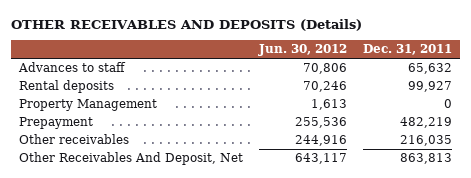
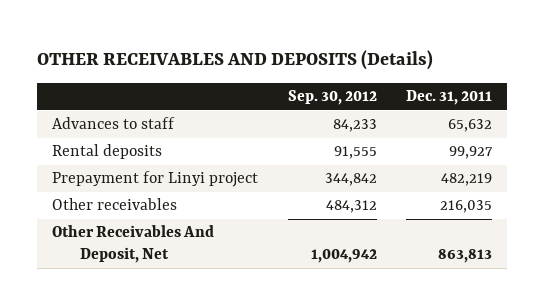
[257,44,347,57] Jun. 30, 2012 -> none
none -> [287,90,377,106] Sep. 30, 2012
[18,99,157,112] Property Management -> none
[18,117,93,130] Prepayment -> [52,171,259,188] Prepayment for Linyi project

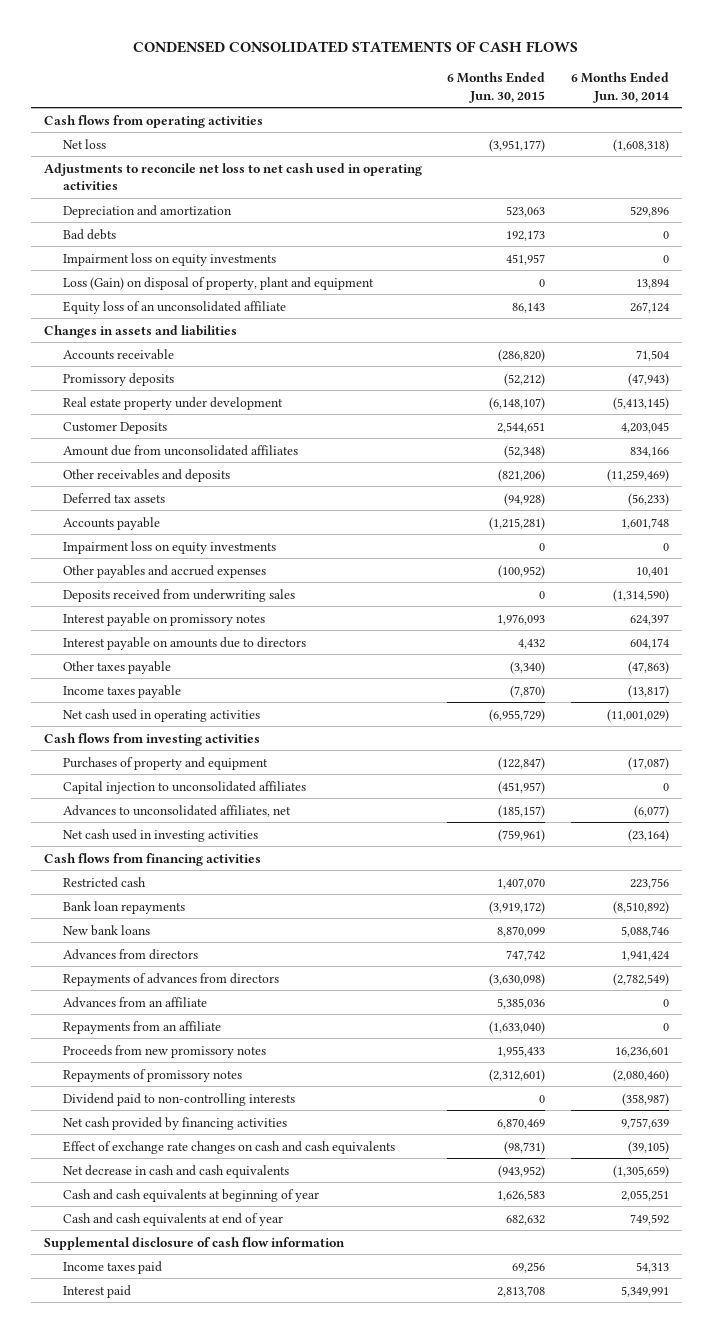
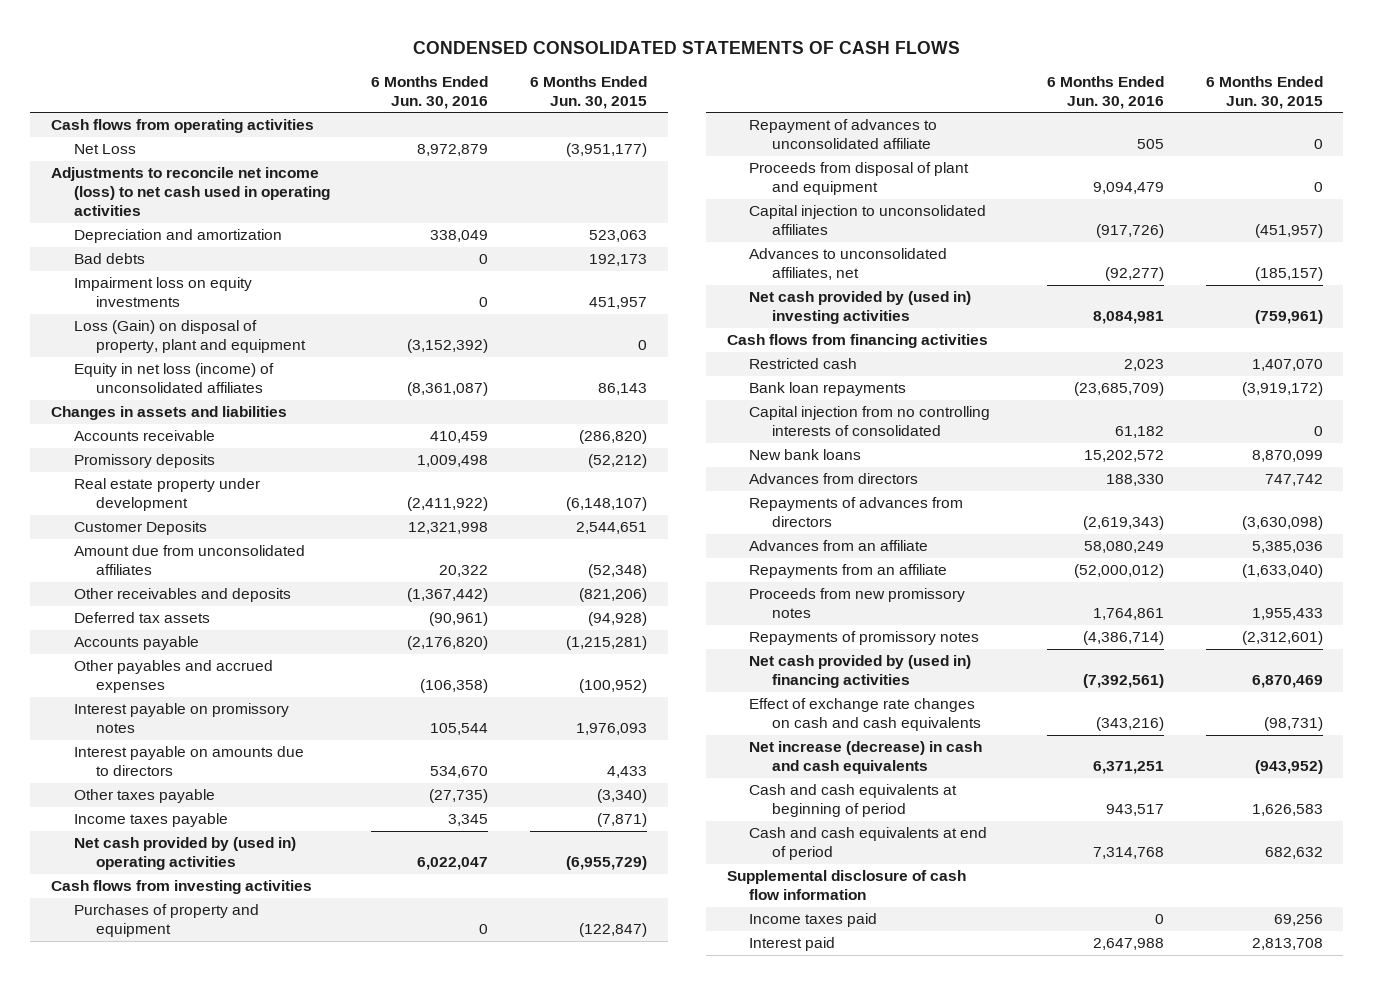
[570,72,669,103] 6 Months Ended Jun. 30, 2014 -> none
none -> [371,75,489,109] 6 Months Ended Jun. 30, 2016
[63,138,107,149] Net loss -> [73,144,136,155] Net Loss
[43,162,422,191] Adjustments to reconcile net loss to net cash used in operating activities -> [51,167,330,217] Adjustments to reconcile net income (loss) to net cash used in operating activities
[63,300,287,314] Equity loss of an unconsolidated affiliate -> [73,363,274,394] Equity in net loss (income) of unconsolidated affiliates
[63,540,277,554] Impairment loss on equity investments -> none
[63,588,296,602] Deposits received from underwriting sales -> none
[518,638,546,649] 4,432 -> [606,766,647,779] 4,433
[510,684,546,698] (7,870) -> [596,813,647,828] (7,871)
[63,708,261,722] Net cash used in operating activities -> [73,837,296,871] Net cash provided by (used in) operating activities
none -> [749,119,938,150] Repayment of advances to unconsolidated affiliate
none -> [749,162,970,196] Proceeds from disposal of plant and equipment
[63,828,259,842] Net cash used in investing activities -> [749,291,972,325] Net cash provided by (used in) investing activities
none -> [749,406,991,437] Capital injection from no controlling interests of consolidated
[63,1092,296,1106] Dividend paid to non-controlling interests -> none
[63,1116,288,1130] Net cash provided by financing activities -> [749,655,972,689] Net cash provided by (used in) financing activities
[63,1164,290,1178] Net decrease in cash and cash equivalents -> [749,741,983,775] Net increase (decrease) in cash and cash equivalents
[63,1188,320,1202] Cash and cash equivalents at beginning of year -> [749,784,958,818] Cash and cash equivalents at beginning of period
[63,1212,284,1226] Cash and cash equivalents at end of year -> [749,827,988,861] Cash and cash equivalents at end of period

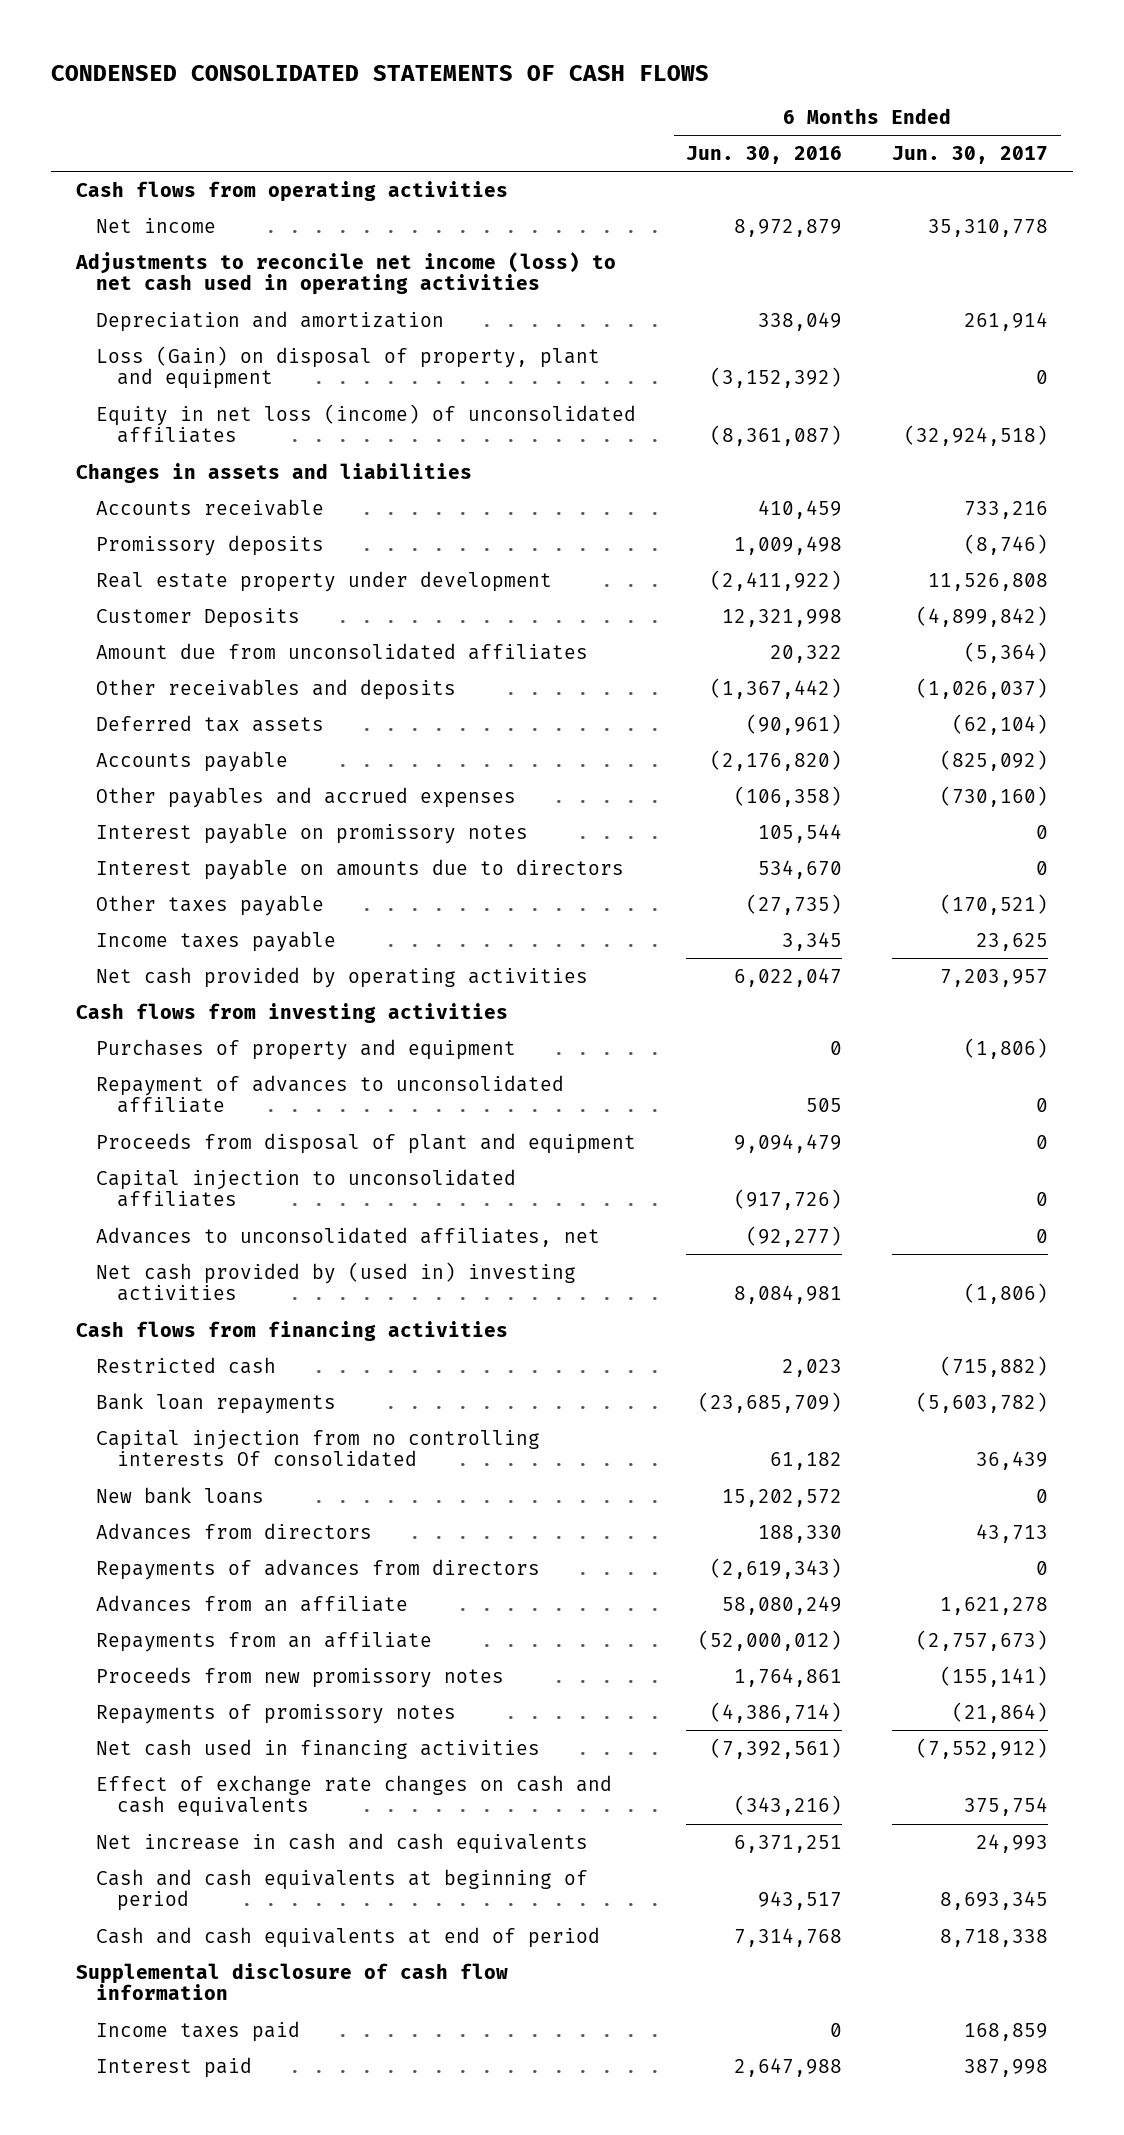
[529,75,647,109] 6 Months Ended Jun. 30, 2015 -> none
none -> [892,146,1049,165] Jun. 30, 2017
[73,144,136,155] Net Loss -> [96,217,217,233] Net income
[73,253,145,265] Bad debts -> none
[73,277,252,308] Impairment loss on equity investments -> none
[73,837,296,871] Net cash provided by (used in) operating activities -> [96,966,589,988] Net cash provided by operating activities
[749,406,991,437] Capital injection from no controlling interests of consolidated -> [96,1429,541,1468] Capital injection from no controlling interests Of consolidated
[749,655,972,689] Net cash provided by (used in) financing activities -> [96,1738,541,1759] Net cash used in financing activities
[749,741,983,775] Net increase (decrease) in cash and cash equivalents -> [96,1832,589,1854] Net increase in cash and cash equivalents

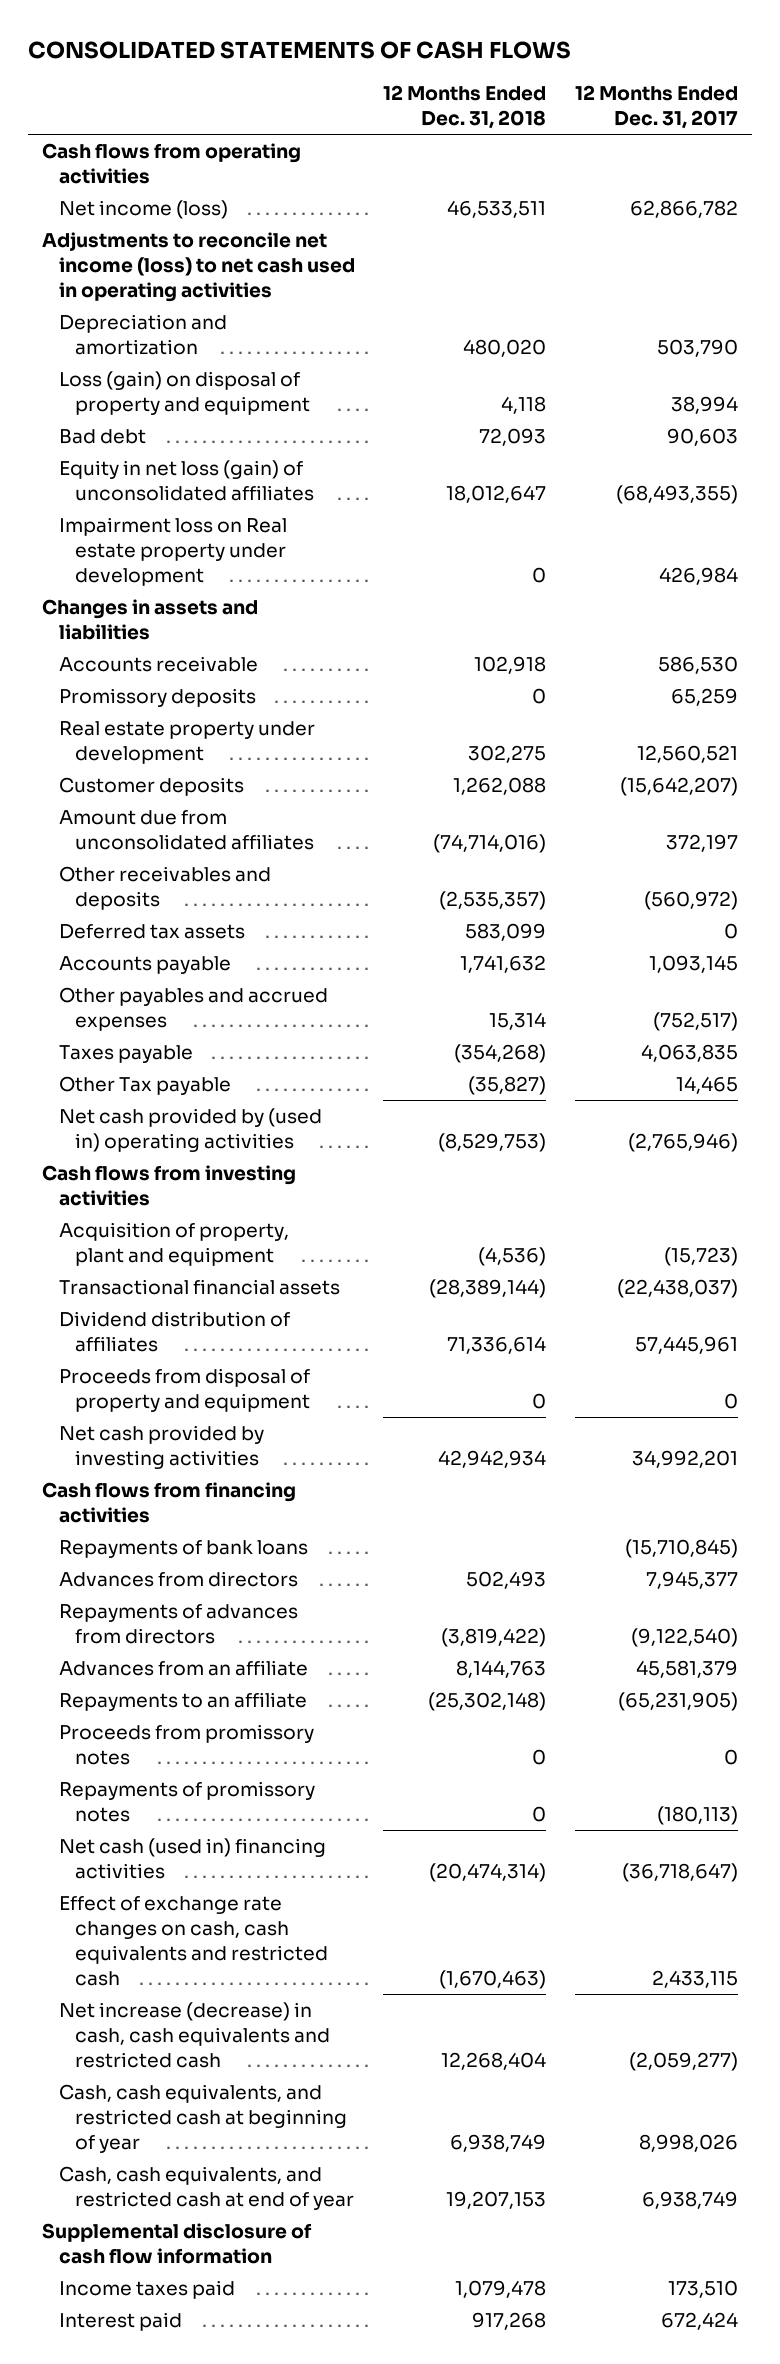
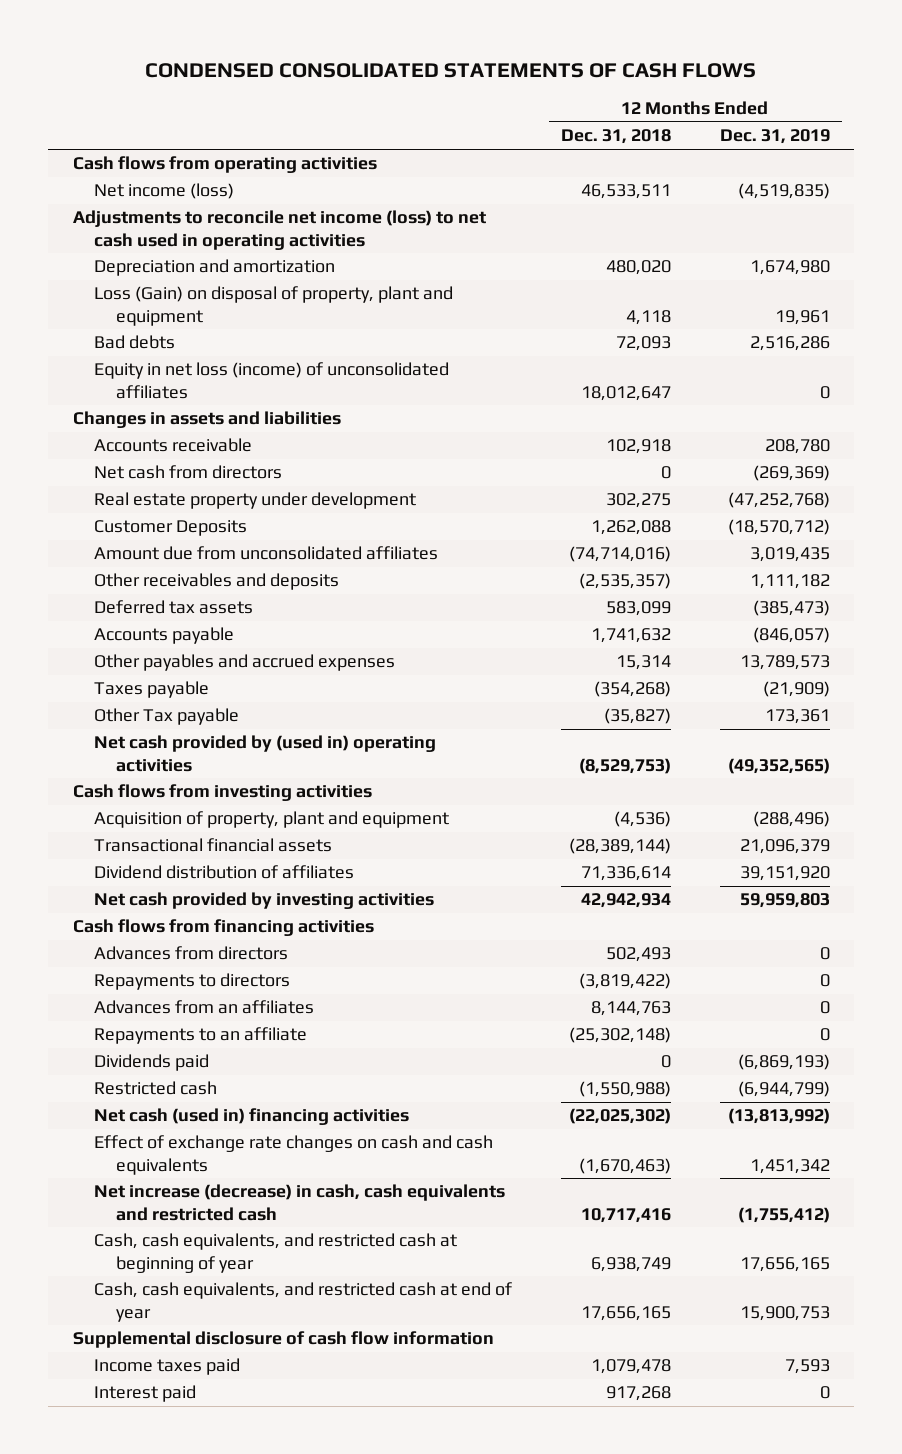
[27,40,571,59] CONSOLIDATED STATEMENTS OF CASH FLOWS -> [145,62,757,78] CONDENSED CONSOLIDATED STATEMENTS OF CASH FLOWS
[574,85,738,130] 12 Months Ended Dec. 31, 2017 -> none
none -> [719,129,830,145] Dec. 31, 2019
[58,517,287,586] Impairment loss on Real estate property under development -> none
[58,371,311,416] Loss (gain) on disposal of property and equipment -> [94,286,454,326] Loss (Gain) on disposal of property, plant and equipment
[58,429,146,445] Bad debt -> [94,335,176,350] Bad debts
[58,460,315,502] Equity in net loss (gain) of unconsolidated affiliates -> [94,362,450,399] Equity in net loss (income) of unconsolidated affiliates
[58,688,256,708] Promissory deposits -> none
none -> [94,465,283,480] Net cash from directors
[58,777,244,797] Customer deposits -> [94,520,248,537] Customer Deposits
[58,1368,311,1413] Proceeds from disposal of property and equipment -> none
[58,1540,308,1559] Repayments of bank loans -> none
[58,1604,298,1645] Repayments of advances from directors -> [94,973,291,991] Repayments to directors
[58,1660,308,1677] Advances from an affiliate -> [94,1000,315,1015] Advances from an affiliates
[58,1724,314,1766] Proceeds from promissory notes -> none
[58,1781,315,1823] Repayments of promissory notes -> none
none -> [94,1054,210,1072] Dividends paid
none -> [94,1081,218,1096] Restricted cash
[429,1863,547,1883] (20,474,314) -> [568,1108,671,1125] (22,025,302)
[58,1896,329,1986] Effect of exchange rate changes on cash, cash equivalents and restricted cash -> [94,1135,494,1175] Effect of exchange rate changes on cash and cash equivalents
[441,2051,547,2070] 12,268,404 -> [580,1207,671,1223] 10,717,416
[446,2191,547,2210] 19,207,153 -> [580,1305,671,1321] 17,656,165

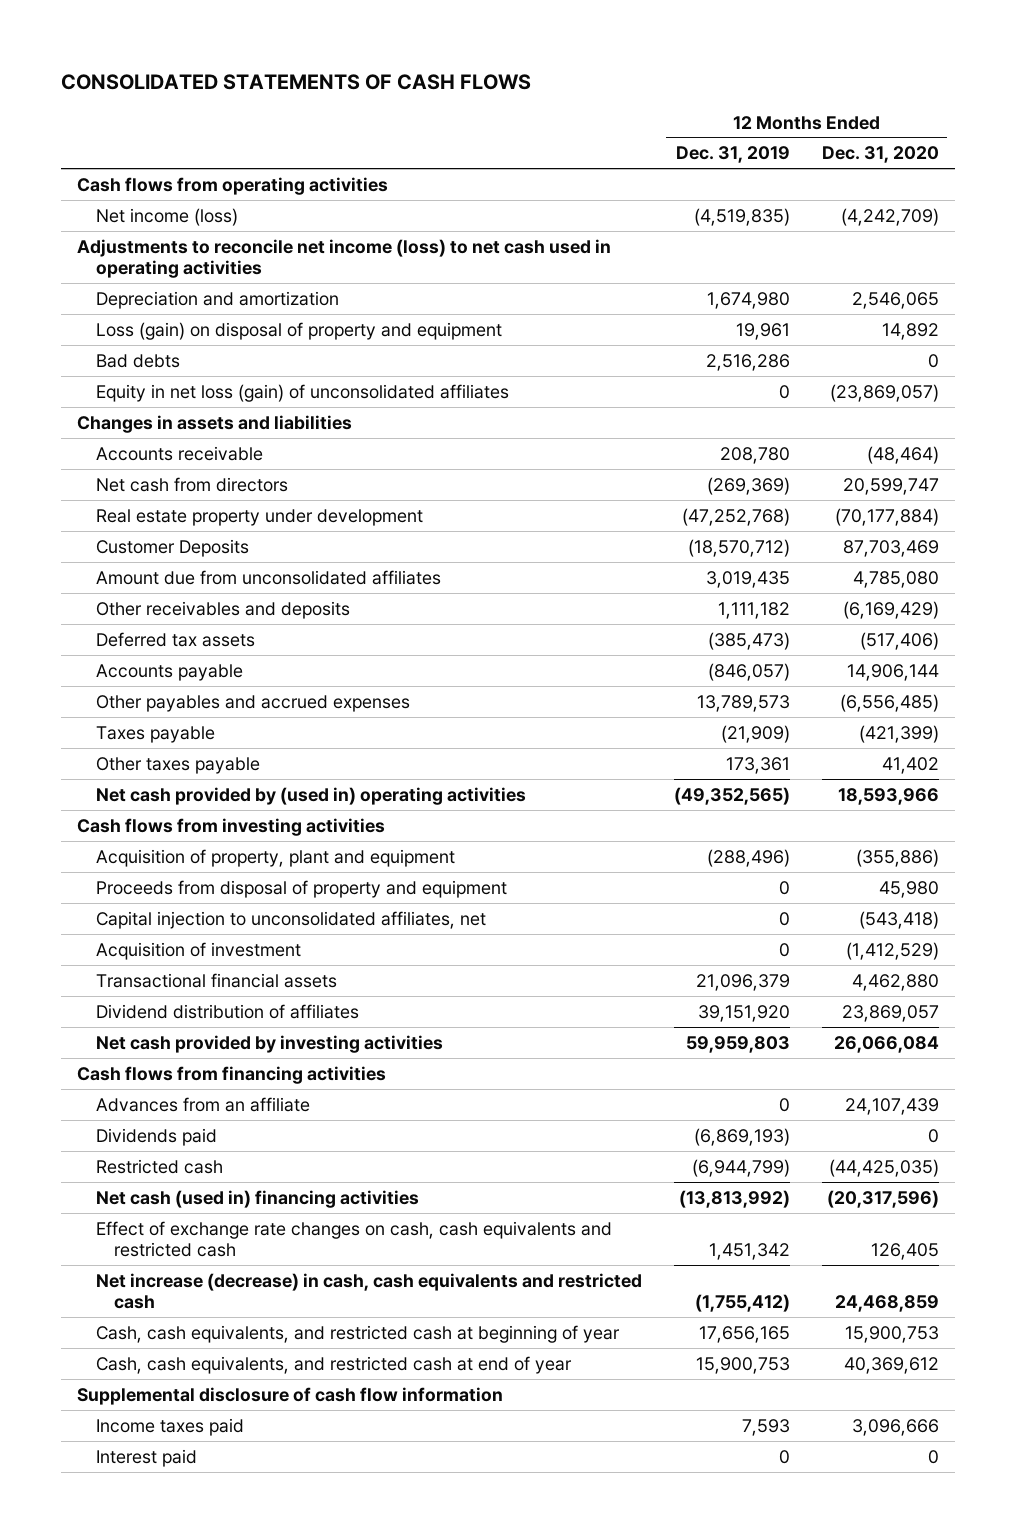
[145,62,757,78] CONDENSED CONSOLIDATED STATEMENTS OF CASH FLOWS -> [61,74,532,91] CONSOLIDATED STATEMENTS OF CASH FLOWS
[560,129,671,145] Dec. 31, 2018 -> none
none -> [822,146,940,164] Dec. 31, 2020
[94,286,454,326] Loss (Gain) on disposal of property, plant and equipment -> [95,321,502,340] Loss (gain) on disposal of property and equipment
[94,362,450,399] Equity in net loss (income) of unconsolidated affiliates -> [95,383,509,402] Equity in net loss (gain) of unconsolidated affiliates
[94,708,240,726] Other Tax payable -> [95,756,260,774] Other taxes payable
none -> [95,879,507,898] Proceeds from disposal of property and equipment
none -> [95,910,486,929] Capital injection to unconsolidated affiliates, net
none -> [95,941,301,960] Acquisition of investment
[94,946,289,961] Advances from directors -> none
[94,973,291,991] Repayments to directors -> none
[94,1027,308,1045] Repayments to an affiliate -> none
[94,1000,315,1015] Advances from an affiliates -> [95,1096,310,1112] Advances from an affiliate
[94,1135,494,1175] Effect of exchange rate changes on cash and cash equivalents -> [95,1220,612,1258] Effect of exchange rate changes on cash, cash equivalents and restricted cash

